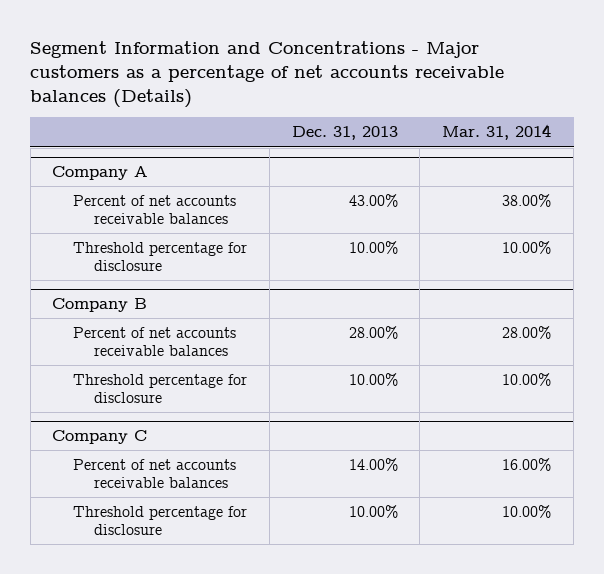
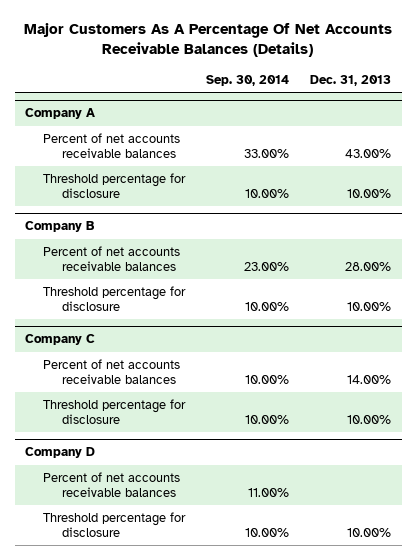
[30,41,505,108] Segment Information and Concentrations - Major customers as a percentage of net accounts receivable balances (Details) -> [24,23,393,58] Major Customers As A Percentage Of Net Accounts Receivable Balances (Details)
[442,124,552,141] Mar. 31, 2014 -> none
none -> [206,74,290,86] Sep. 30, 2014
none -> [25,447,96,459] Company D
none -> [43,471,181,498] Percent of net accounts receivable balances
none -> [43,511,187,538] Threshold percentage for disclosure

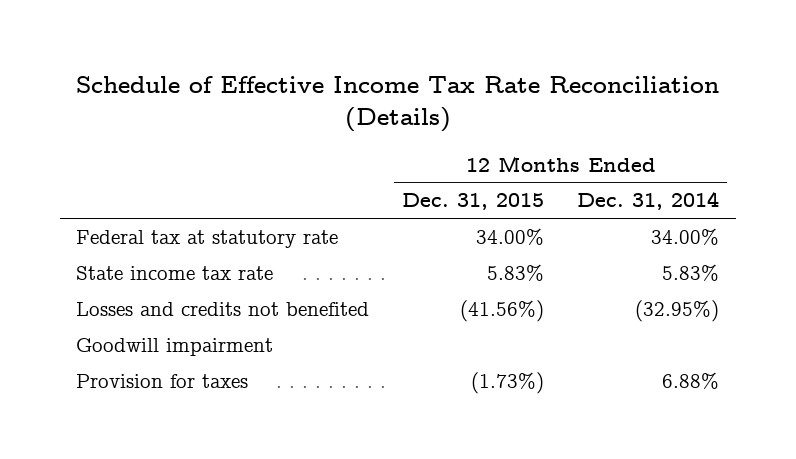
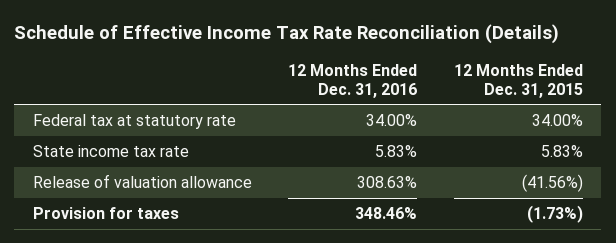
[577,191,720,211] Dec. 31, 2014 -> none
none -> [288,64,418,98] 12 Months Ended Dec. 31, 2016
[76,338,274,357] Goodwill impairment -> none
[76,302,370,317] Losses and credits not benefited -> [32,173,252,188] Release of valuation allowance

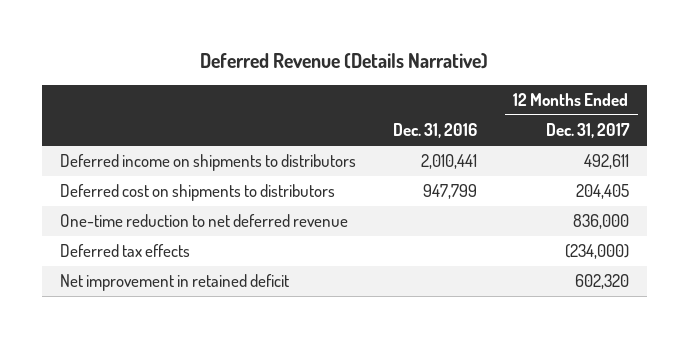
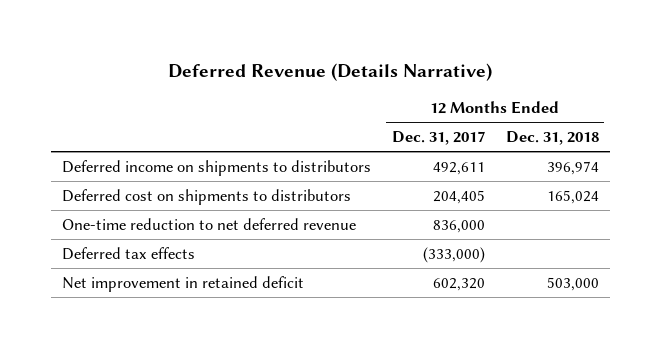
[392,123,477,139] Dec. 31, 2016 -> none
none -> [505,131,599,146] Dec. 31, 2018
[564,244,629,260] (234,000) -> [422,246,485,263] (333,000)

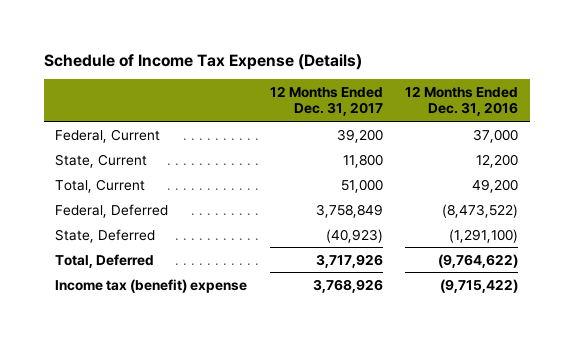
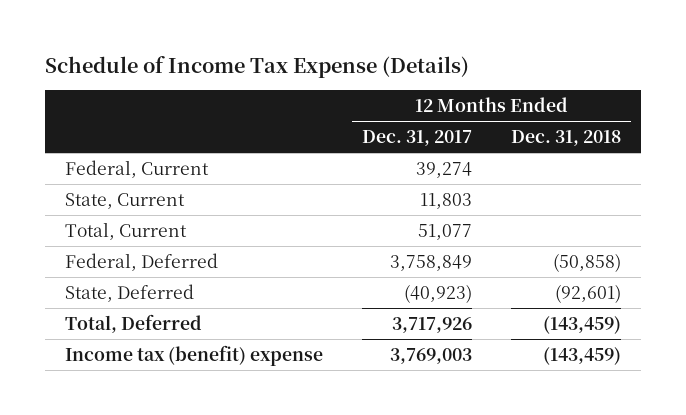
[405,86,519,117] 12 Months Ended Dec. 31, 2016 -> none
none -> [511,130,622,147] Dec. 31, 2018
[336,128,383,143] 39,200 -> [416,161,473,178] 39,274
[342,153,383,168] 11,800 -> [420,192,473,209] 11,803
[340,178,383,193] 51,000 -> [418,223,473,240] 51,077
[312,278,383,293] 3,768,926 -> [390,347,473,364] 3,769,003

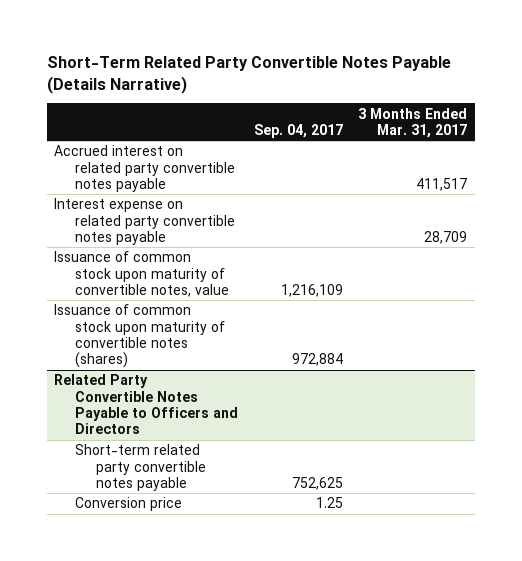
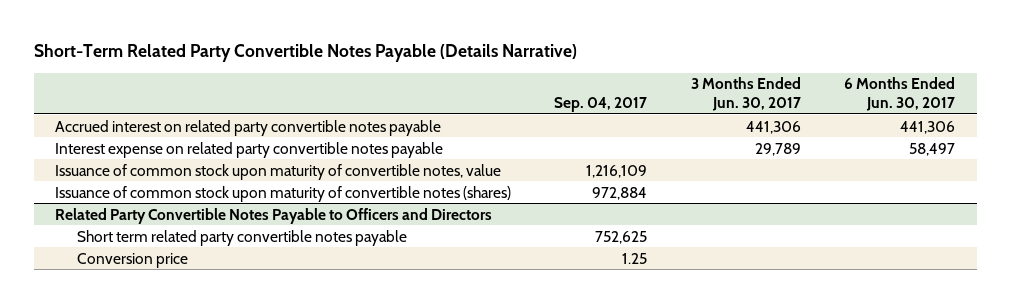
[358,107,468,138] 3 Months Ended Mar. 31, 2017 -> none
none -> [690,77,801,111] 3 Months Ended Jun. 30, 2017
none -> [844,77,956,111] 6 Months Ended Jun. 30, 2017
[75,444,207,491] Short-term related party convertible notes payable -> [77,229,408,246] Short term related party convertible notes payable

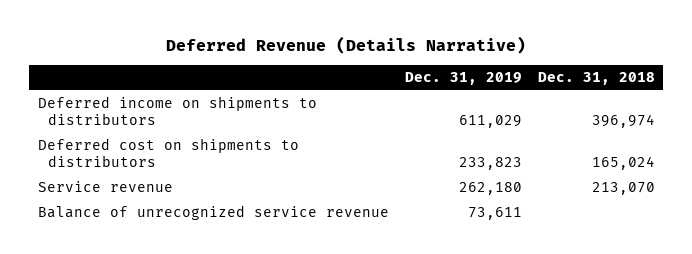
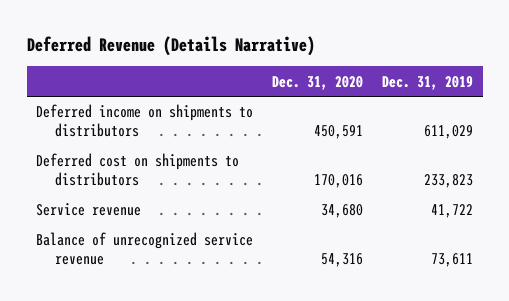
[537,71,655,85] Dec. 31, 2018 -> none
none -> [272,75,364,90] Dec. 31, 2020
[458,182,522,196] 262,180 -> [431,204,474,219] 41,722

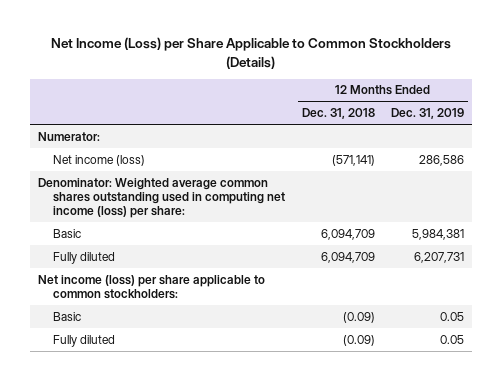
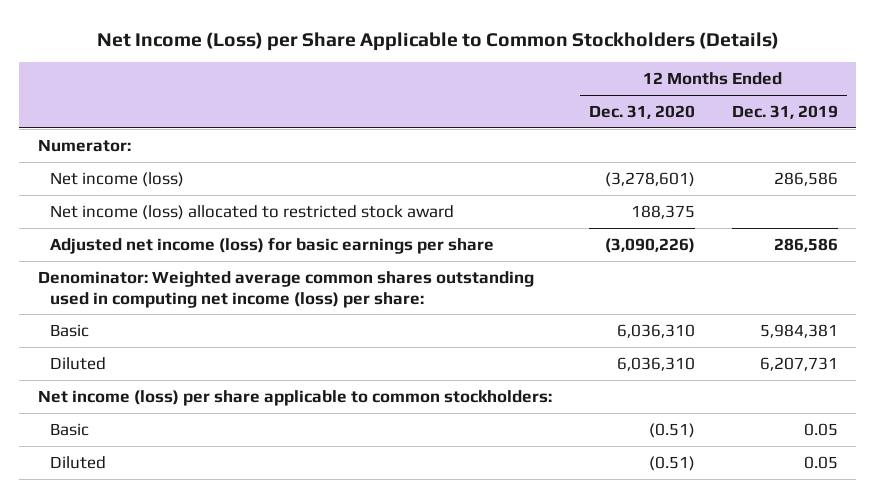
[301,108,375,120] Dec. 31, 2018 -> none
none -> [588,104,695,119] Dec. 31, 2020
none -> [49,204,454,220] Net income (loss) allocated to restricted stock award
none -> [49,236,494,254] Adjusted net income (loss) for basic earnings per share
[53,251,116,264] Fully diluted -> [49,356,106,370] Diluted
[53,334,116,347] Fully diluted -> [49,455,106,469] Diluted

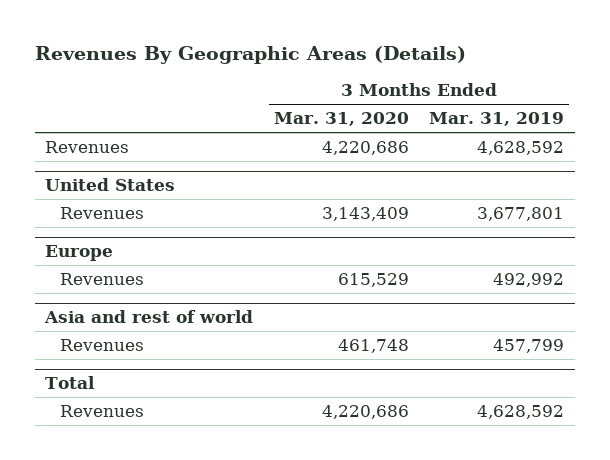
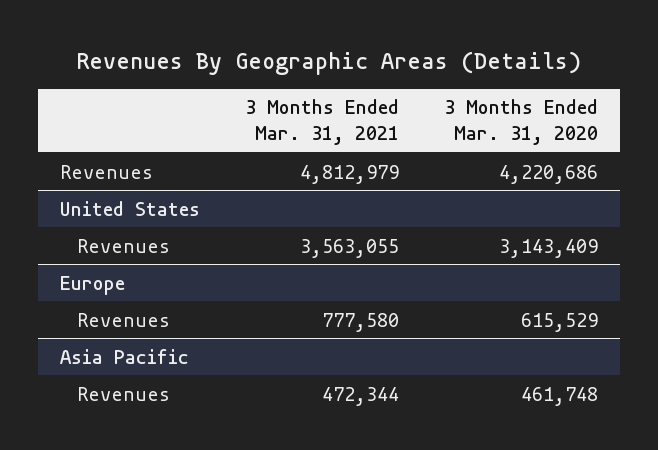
[429,112,565,127] Mar. 31, 2019 -> none
none -> [244,99,399,145] 3 Months Ended Mar. 31, 2021
[44,310,254,324] Asia and rest of world -> none
none -> [59,348,189,364] Asia Pacific
[45,376,96,390] Total -> none
[60,404,145,417] Revenues -> none

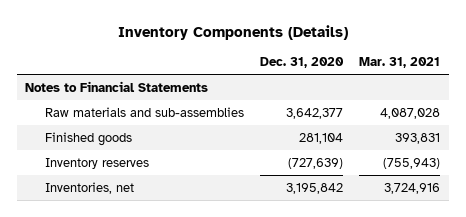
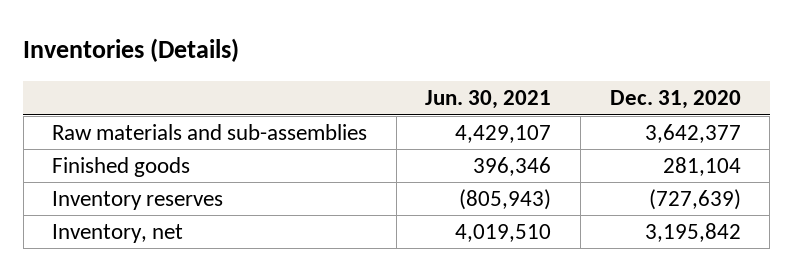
[117,24,348,40] Inventory Components (Details) -> [23,38,240,63] Inventories (Details)
[359,56,441,68] Mar. 31, 2021 -> none
none -> [425,90,552,110] Jun. 30, 2021
[25,80,209,92] Notes to Financial Statements -> none
[44,181,134,194] Inventories, net -> [52,224,184,244] Inventory, net

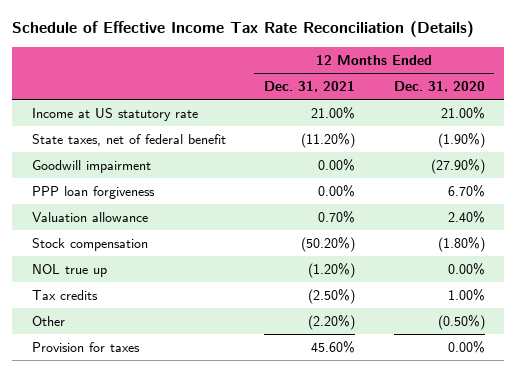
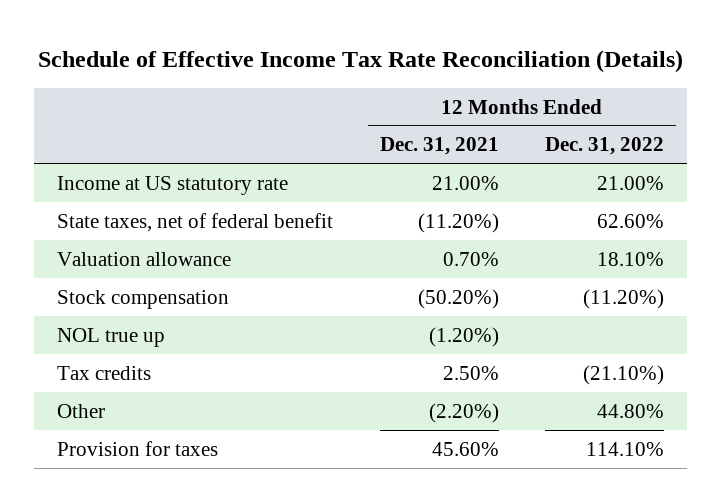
[393,81,485,93] Dec. 31, 2020 -> none
none -> [545,137,665,156] Dec. 31, 2022
[31,159,151,173] Goodwill impairment -> none
[31,185,155,199] PPP loan forgiveness -> none
[308,288,356,304] (2.50%) -> [442,365,499,380] 2.50%

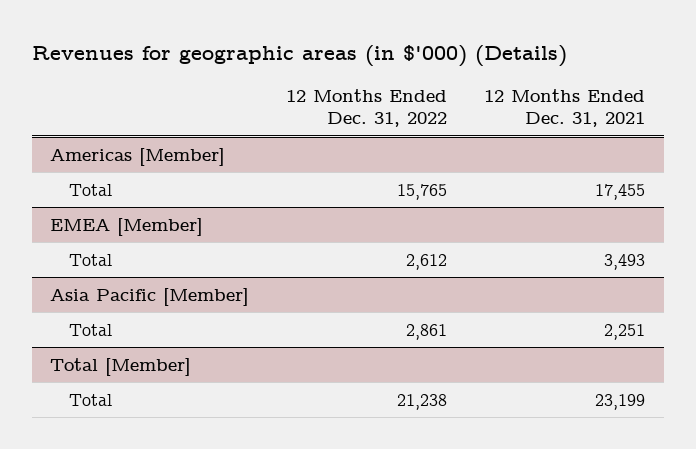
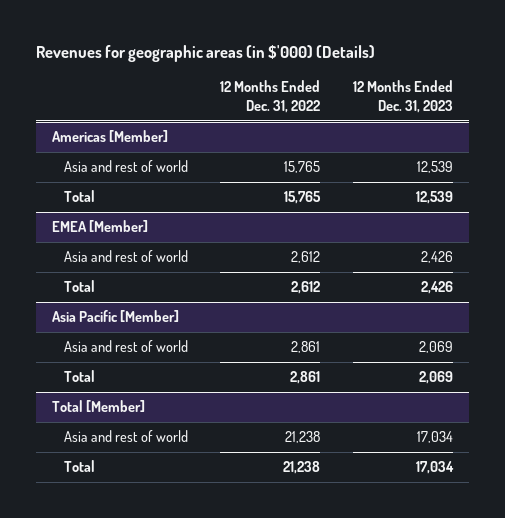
[484,89,646,128] 12 Months Ended Dec. 31, 2021 -> none
none -> [352,80,453,114] 12 Months Ended Dec. 31, 2023
none -> [63,160,188,173] Asia and rest of world
none -> [63,250,188,263] Asia and rest of world
none -> [63,340,188,353] Asia and rest of world
none -> [63,430,188,443] Asia and rest of world

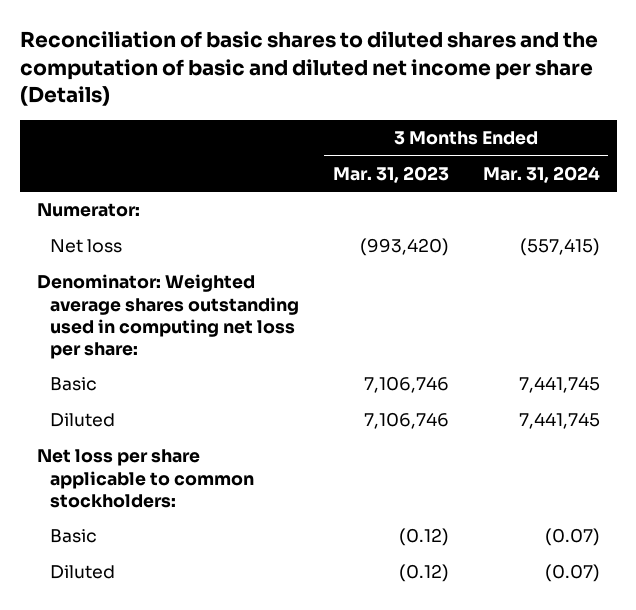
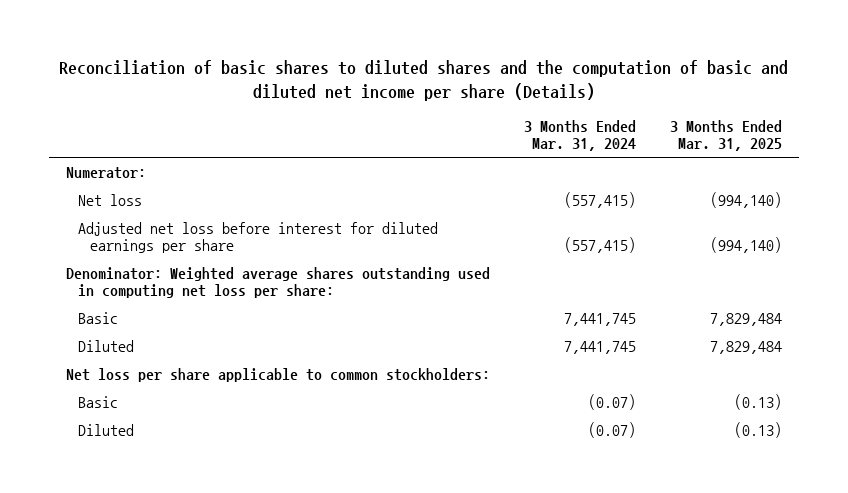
[332,165,449,183] Mar. 31, 2023 -> none
none -> [669,119,782,152] 3 Months Ended Mar. 31, 2025
none -> [77,221,438,254] Adjusted net loss before interest for diluted earnings per share

